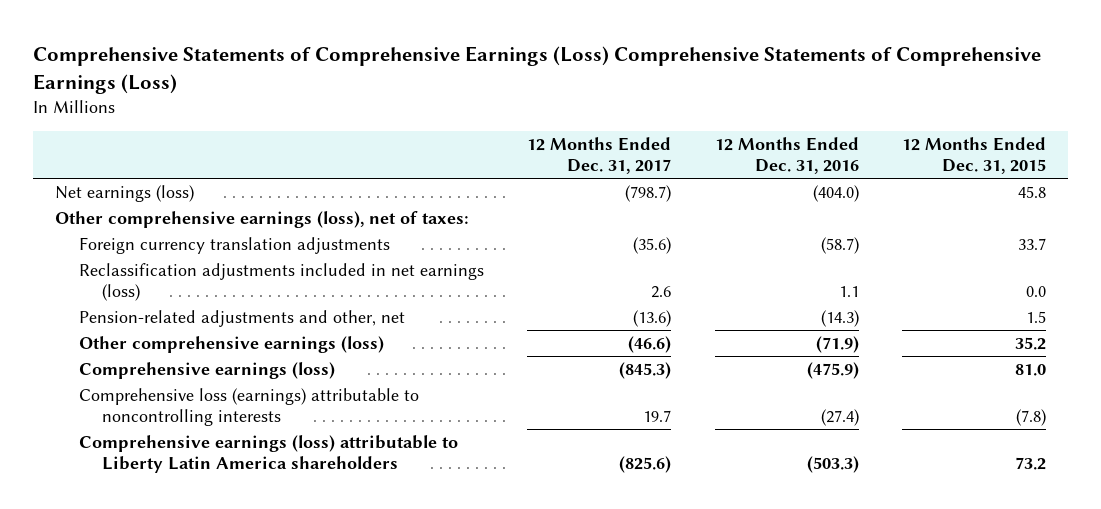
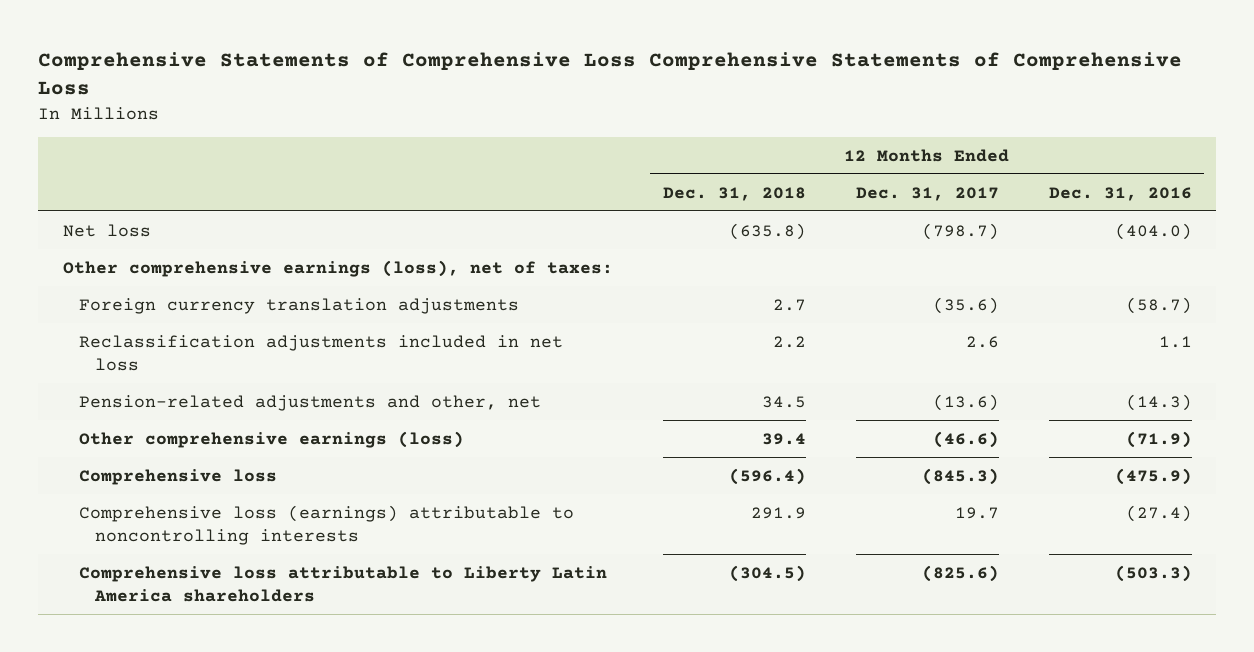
[33,46,1042,94] Comprehensive Statements of Comprehensive Earnings (Loss) Comprehensive Statements of Comprehensive Earnings (Loss) -> [37,52,1182,96] Comprehensive Statements of Comprehensive Loss Comprehensive Statements of Comprehensive Loss
[902,136,1047,174] 12 Months Ended Dec. 31, 2015 -> none
none -> [662,186,806,201] Dec. 31, 2018
[55,184,195,202] Net earnings (loss) -> [62,223,151,237] Net loss
[78,262,484,301] Reclassification adjustments included in net earnings (loss) -> [78,334,563,371] Reclassification adjustments included in net loss
[78,361,335,379] Comprehensive earnings (loss) -> [78,468,277,485] Comprehensive loss
[78,434,458,473] Comprehensive earnings (loss) attributable to Liberty Latin America shareholders -> [78,565,607,602] Comprehensive loss attributable to Liberty Latin America shareholders

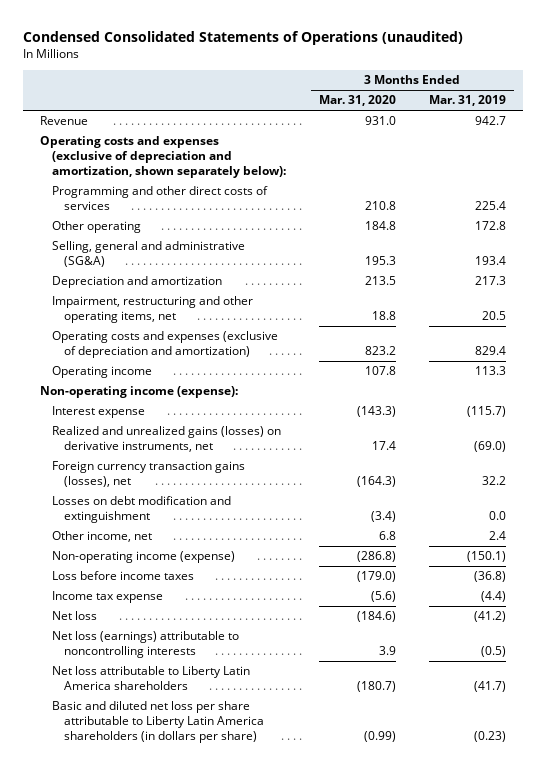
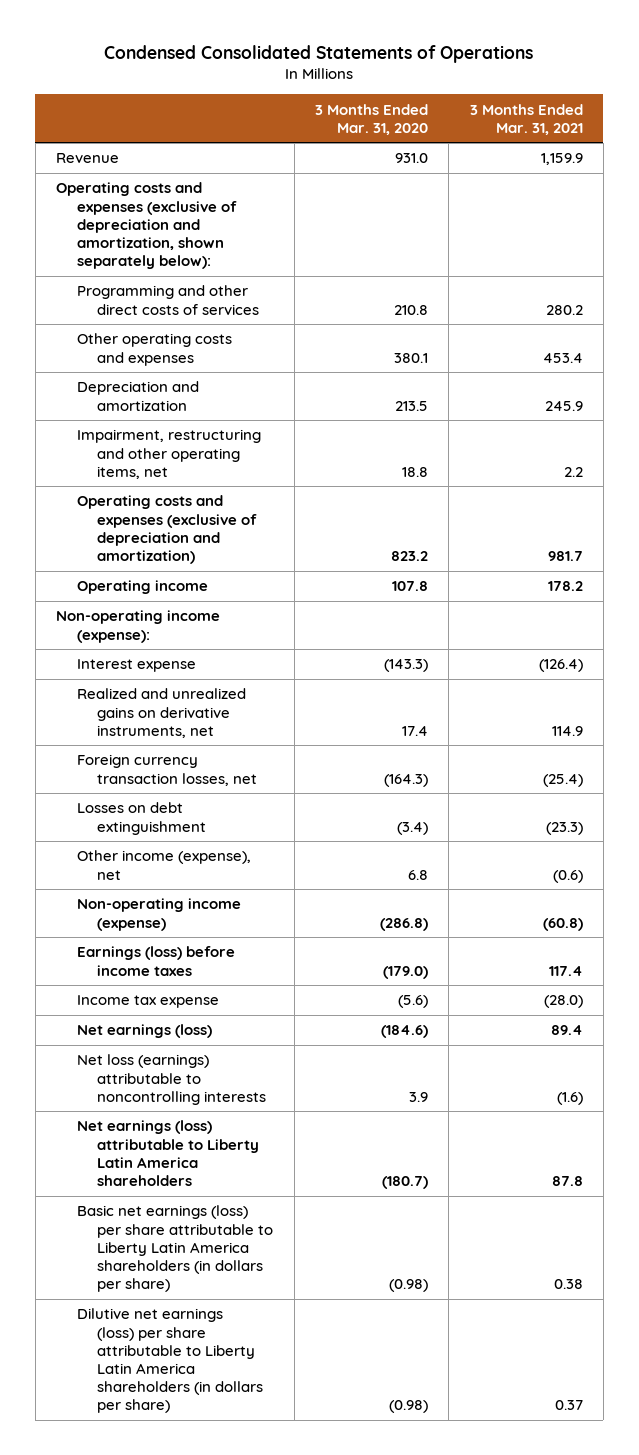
[23,30,464,45] Condensed Consolidated Statements of Operations (unaudited) -> [104,44,534,63] Condensed Consolidated Statements of Operations
[429,95,507,107] Mar. 31, 2019 -> none
none -> [469,103,583,135] 3 Months Ended Mar. 31, 2021
[51,241,245,268] Selling, general and administrative (SG&A) -> none
[51,221,141,234] Other operating -> [76,333,232,366] Other operating costs and expenses
[364,221,396,231] 184.8 -> [393,352,428,363] 380.1
[51,426,281,453] Realized and unrealized gains (losses) on derivative instruments, net -> [76,688,246,738] Realized and unrealized gains on derivative instruments, net
[51,461,245,488] Foreign currency transaction gains (losses), net -> [76,754,258,786] Foreign currency transaction losses, net
[51,496,231,524] Losses on debt modification and extinguishment -> [76,802,207,835] Losses on debt extinguishment
[51,531,152,543] Other income, net -> [76,850,251,880] Other income (expense), net
[51,571,194,581] Loss before income taxes -> [76,946,235,976] Earnings (loss) before income taxes
[51,611,97,621] Net loss -> [76,1024,212,1039] Net earnings (loss)
[51,666,250,691] Net loss attributable to Liberty Latin America shareholders -> [76,1120,260,1186] Net earnings (loss) attributable to Liberty Latin America shareholders
[51,701,264,744] Basic and diluted net loss per share attributable to Liberty Latin America shareholders (in dollars per share) -> [76,1205,274,1293] Basic net earnings (loss) per share attributable to Liberty Latin America shareholders (in dollars per share)
[363,731,396,743] (0.99) -> [388,1279,428,1293] (0.98)
none -> [76,1308,264,1414] Dilutive net earnings (loss) per share attributable to Liberty Latin America shareholders (in dollars per share)

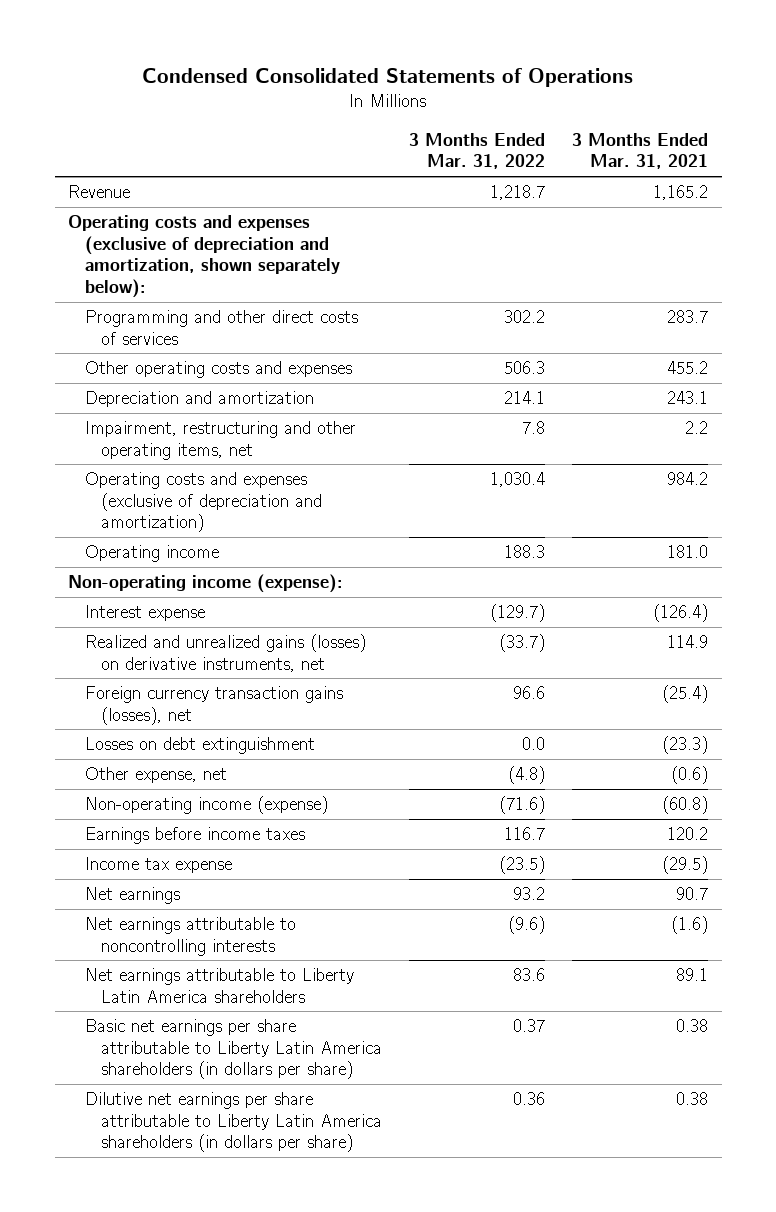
[314,103,428,135] 3 Months Ended Mar. 31, 2020 -> none
none -> [408,132,545,170] 3 Months Ended Mar. 31, 2022
[540,153,583,166] 1,159.9 -> [653,184,709,200] 1,165.2
[545,304,583,315] 280.2 -> [667,309,709,323] 283.7
[542,352,583,363] 453.4 -> [667,360,709,374] 455.2
[544,400,583,411] 245.9 -> [667,390,709,404] 243.1
[547,550,583,561] 981.7 -> [667,471,709,485] 984.2
[547,581,583,592] 178.2 -> [667,544,709,558] 181.0
[76,688,246,738] Realized and unrealized gains on derivative instruments, net -> [84,633,366,672] Realized and unrealized gains (losses) on derivative instruments, net
[76,754,258,786] Foreign currency transaction losses, net -> [84,685,343,725] Foreign currency transaction gains (losses), net
[76,850,251,880] Other income (expense), net -> [84,766,227,783] Other expense, net
[76,946,235,976] Earnings (loss) before income taxes -> [84,826,305,844] Earnings before income taxes
[548,965,583,976] 117.4 -> [667,826,709,840] 120.2
[543,995,583,1009] (28.0) -> [662,855,709,874] (29.5)
[76,1024,212,1039] Net earnings (loss) -> [84,886,180,904] Net earnings
[550,1025,583,1036] 89.4 -> [676,886,709,900] 90.7
[76,1054,267,1105] Net loss (earnings) attributable to noncontrolling interests -> [84,916,296,956] Net earnings attributable to noncontrolling interests
[76,1120,260,1186] Net earnings (loss) attributable to Liberty Latin America shareholders -> [84,967,354,1003] Net earnings attributable to Liberty Latin America shareholders
[551,1175,583,1186] 87.8 -> [676,967,709,981] 89.1
[76,1205,274,1293] Basic net earnings (loss) per share attributable to Liberty Latin America shareholders (in dollars per share) -> [84,1018,382,1080] Basic net earnings per share attributable to Liberty Latin America shareholders (in dollars per share)
[76,1308,264,1414] Dilutive net earnings (loss) per share attributable to Liberty Latin America shareholders (in dollars per share) -> [84,1091,382,1153] Dilutive net earnings per share attributable to Liberty Latin America shareholders (in dollars per share)
[554,1400,583,1411] 0.37 -> [676,1091,709,1105] 0.38

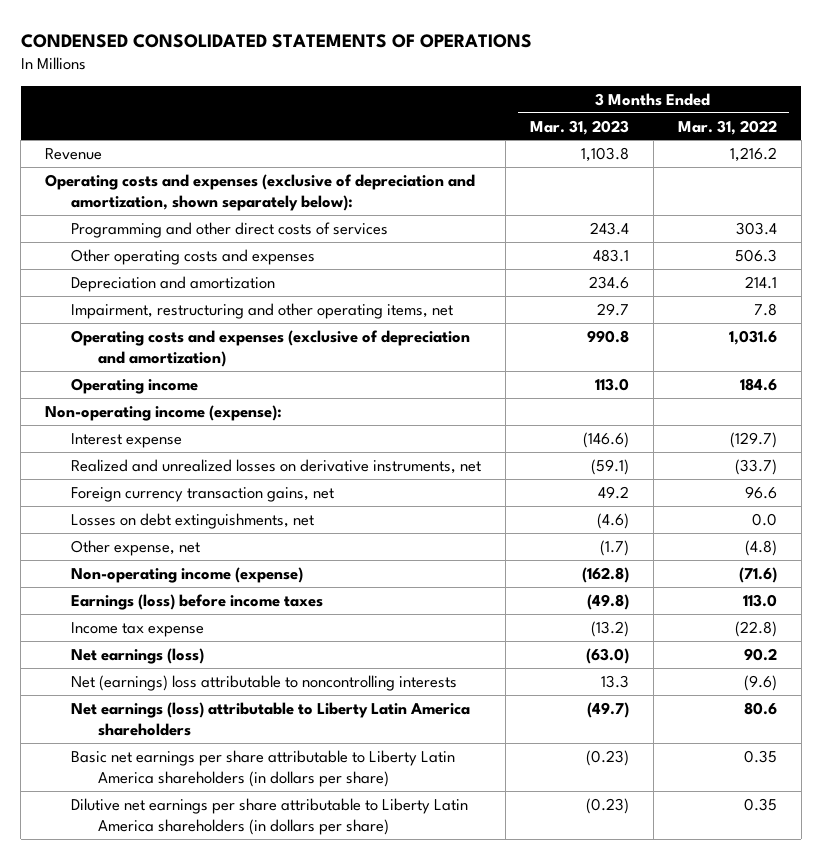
[142,67,634,87] Condensed Consolidated Statements of Operations -> [20,33,532,48] CONDENSED CONSOLIDATED STATEMENTS OF OPERATIONS
[572,132,709,170] 3 Months Ended Mar. 31, 2021 -> none
none -> [530,119,630,135] Mar. 31, 2023
[489,184,545,200] 1,218.7 -> [729,146,777,162] 1,216.2
[503,309,545,323] 302.2 -> [735,221,777,235] 303.4
[489,471,545,487] 1,030.4 -> [728,329,777,345] 1,031.6
[503,544,545,558] 188.3 -> [739,377,777,391] 184.6
[84,633,366,672] Realized and unrealized gains (losses) on derivative instruments, net -> [71,458,482,474] Realized and unrealized losses on derivative instruments, net
[84,685,343,725] Foreign currency transaction gains (losses), net -> [71,486,335,502] Foreign currency transaction gains, net
[84,736,315,754] Losses on debt extinguishment -> [71,512,315,529] Losses on debt extinguishments, net
[84,826,305,844] Earnings before income taxes -> [71,593,324,610] Earnings (loss) before income taxes
[503,826,545,840] 116.7 -> [742,593,777,607] 113.0
[498,855,545,874] (23.5) -> [734,620,777,637] (22.8)
[84,886,180,904] Net earnings -> [71,647,205,664] Net earnings (loss)
[512,886,545,900] 93.2 -> [743,647,777,661] 90.2
[84,916,296,956] Net earnings attributable to noncontrolling interests -> [71,674,458,691] Net (earnings) loss attributable to noncontrolling interests
[84,967,354,1003] Net earnings attributable to Liberty Latin America shareholders -> [71,701,471,737] Net earnings (loss) attributable to Liberty Latin America shareholders
[512,967,545,981] 83.6 -> [743,701,777,715] 80.6
[512,1018,545,1032] 0.37 -> [743,749,777,763] 0.35
[512,1091,545,1105] 0.36 -> [743,797,777,811] 0.35

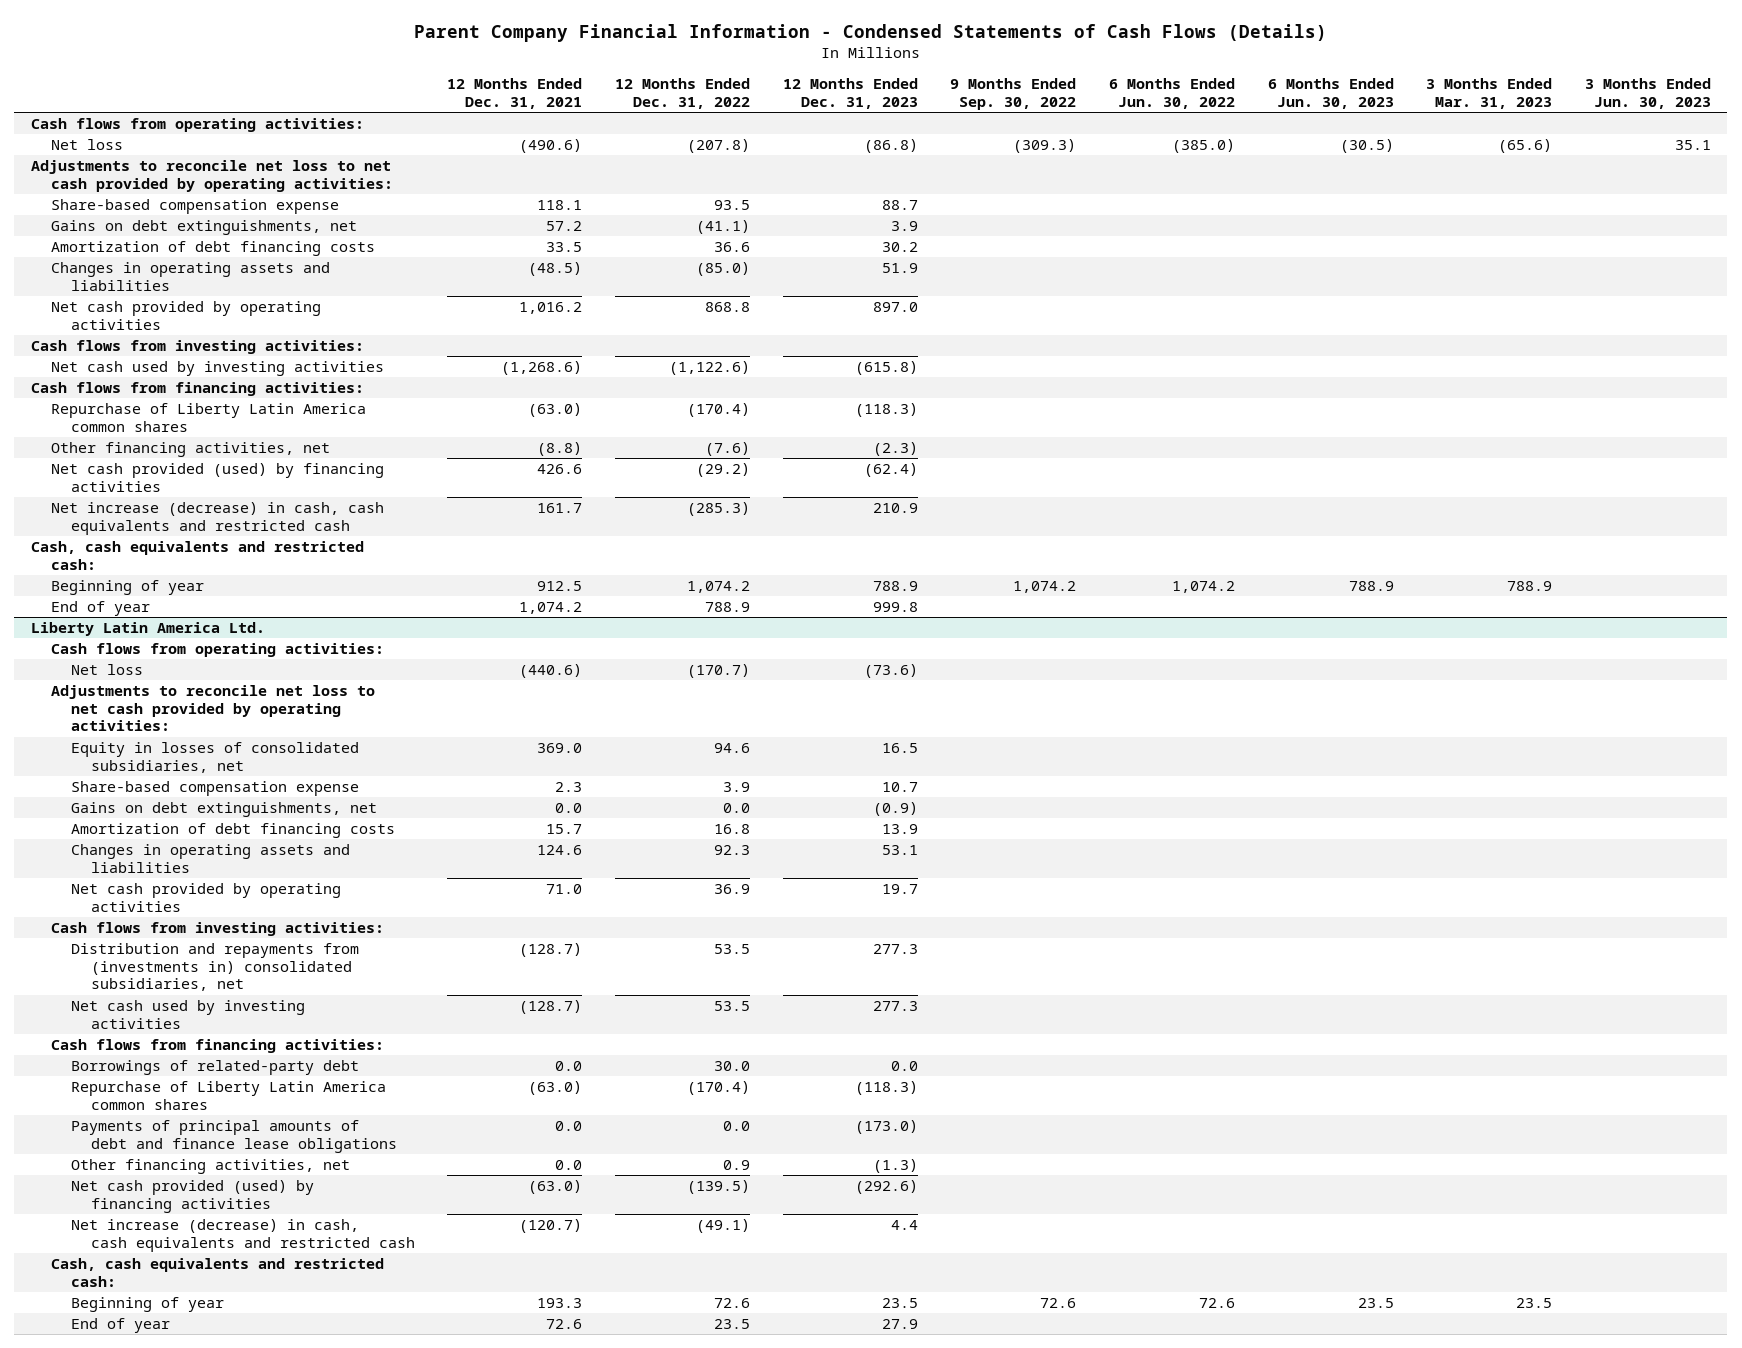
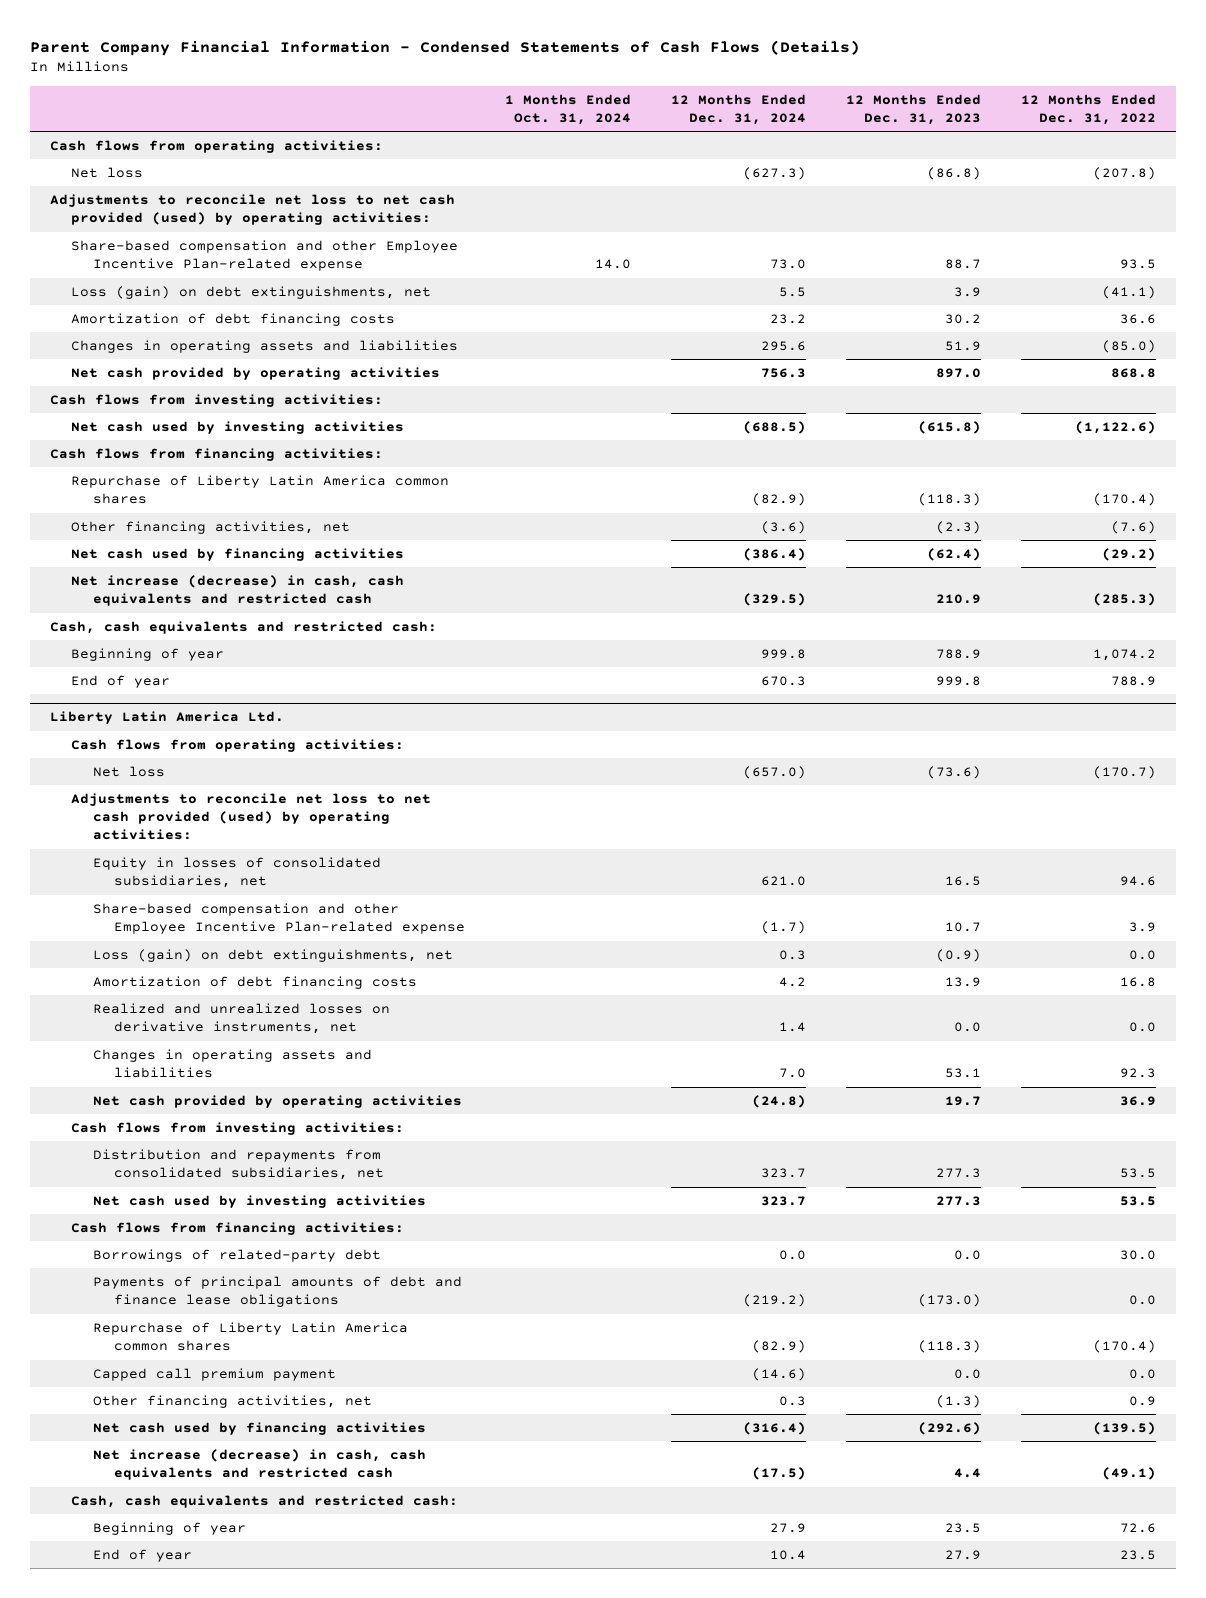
[447,78,583,110] 12 Months Ended Dec. 31, 2021 -> none
[950,78,1077,111] 9 Months Ended Sep. 30, 2022 -> none
[1109,78,1236,110] 6 Months Ended Jun. 30, 2022 -> none
[1267,78,1394,110] 6 Months Ended Jun. 30, 2023 -> none
[1426,78,1553,110] 3 Months Ended Mar. 31, 2023 -> none
[1585,78,1712,110] 3 Months Ended Jun. 30, 2023 -> none
none -> [505,93,632,125] 1 Months Ended Oct. 31, 2024
none -> [671,93,807,125] 12 Months Ended Dec. 31, 2024
[30,160,393,192] Adjustments to reconcile net loss to net cash provided by operating activities: -> [49,193,455,226] Adjustments to reconcile net loss to net cash provided (used) by operating activities:
[50,199,339,215] Share-based compensation expense -> [71,239,459,272] Share-based compensation and other Employee Incentive Plan-related expense
[50,220,357,236] Gains on debt extinguishments, net -> [71,285,432,299] Loss (gain) on debt extinguishments, net
[50,463,384,492] Net cash provided (used) by financing activities -> [71,547,405,561] Net cash used by financing activities
[50,685,375,732] Adjustments to reconcile net loss to net cash provided by operating activities: -> [71,792,432,841] Adjustments to reconcile net loss to net cash provided (used) by operating activities:
[70,781,359,797] Share-based compensation expense -> [92,902,466,935] Share-based compensation and other Employee Incentive Plan-related expense
[70,802,377,818] Gains on debt extinguishments, net -> [92,948,453,962] Loss (gain) on debt extinguishments, net
none -> [92,1002,390,1035] Realized and unrealized losses on derivative instruments, net
[70,943,359,992] Distribution and repayments from (investments in) consolidated subsidiaries, net -> [92,1148,385,1181] Distribution and repayments from consolidated subsidiaries, net
[70,1081,386,1110] Repurchase of Liberty Latin America common shares -> [92,1321,408,1352] Repurchase of Liberty Latin America common shares
none -> [92,1367,336,1381] Capped call premium payment
[70,1180,314,1213] Net cash provided (used) by financing activities -> [92,1421,426,1435] Net cash used by financing activities

